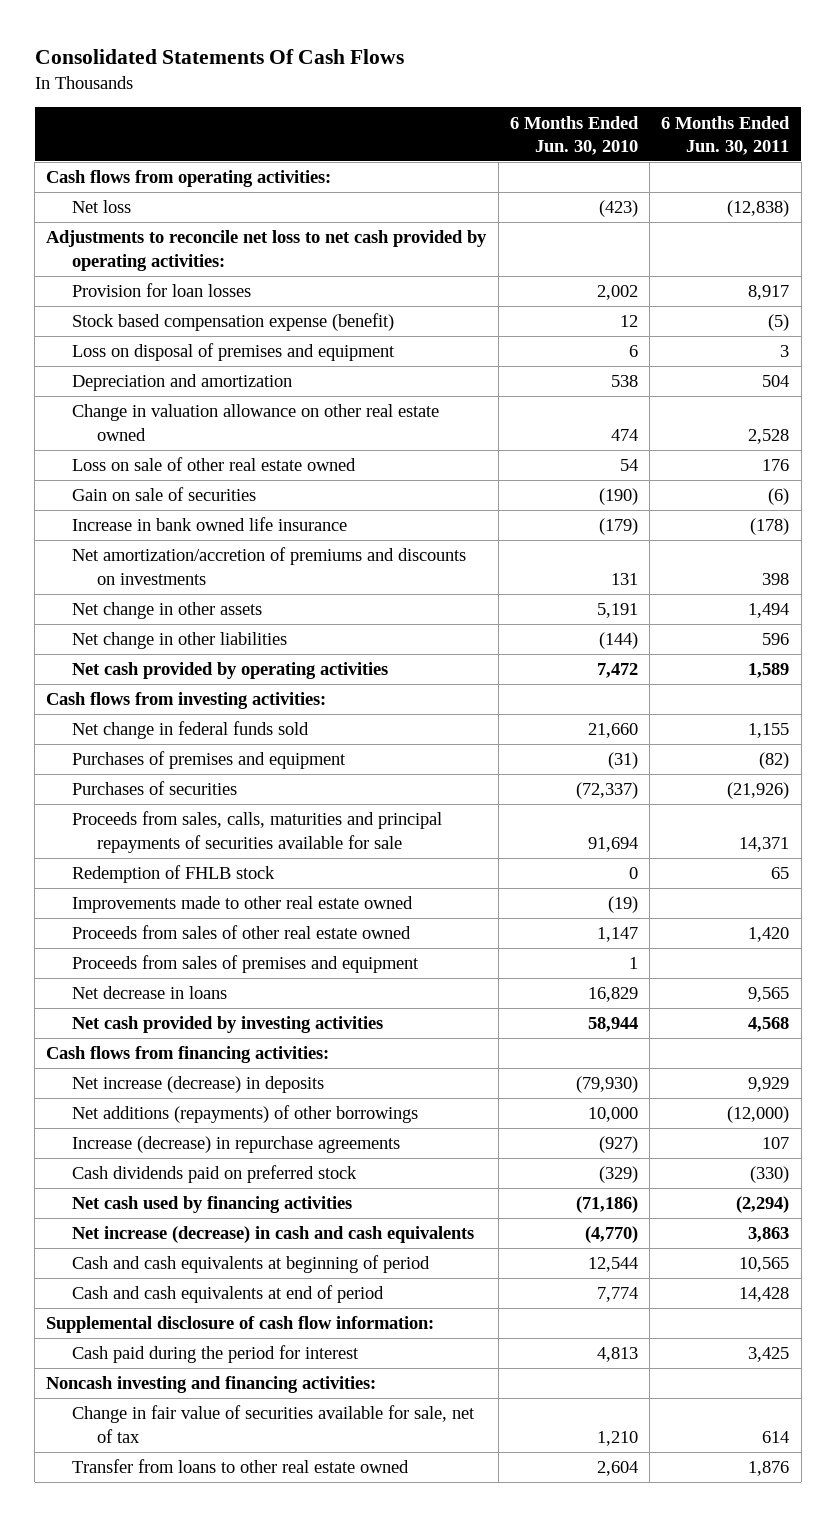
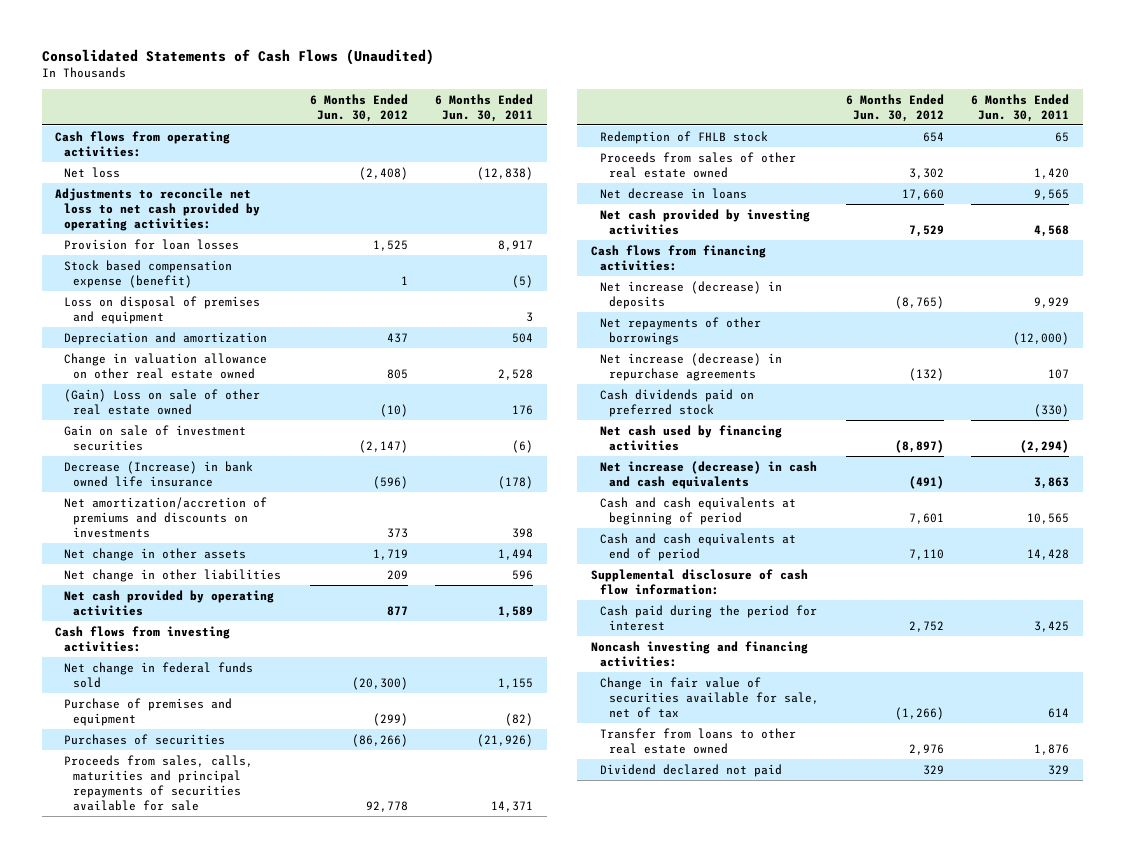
[34,48,404,64] Consolidated Statements Of Cash Flows -> [41,48,434,65] Consolidated Statements of Cash Flows (Unaudited)
[509,115,639,155] 6 Months Ended Jun. 30, 2010 -> none
none -> [310,93,409,122] 6 Months Ended Jun. 30, 2012
[71,457,356,472] Loss on sale of other real estate owned -> [64,388,261,415] (Gain) Loss on sale of other real estate owned
[71,487,256,502] Gain on sale of securities -> [64,424,247,451] Gain on sale of investment securities
[71,517,347,532] Increase in bank owned life insurance -> [64,460,254,487] Decrease (Increase) in bank owned life insurance
[71,751,346,770] Purchases of premises and equipment -> [64,697,233,726] Purchase of premises and equipment
[71,896,413,914] Improvements made to other real estate owned -> none
[71,955,419,974] Proceeds from sales of premises and equipment -> none
[71,1105,418,1124] Net additions (repayments) of other borrowings -> [599,316,761,345] Net repayments of other borrowings
[71,1136,400,1154] Increase (decrease) in repurchase agreements -> [599,352,782,381] Net increase (decrease) in repurchase agreements
none -> [599,763,782,777] Dividend declared not paid

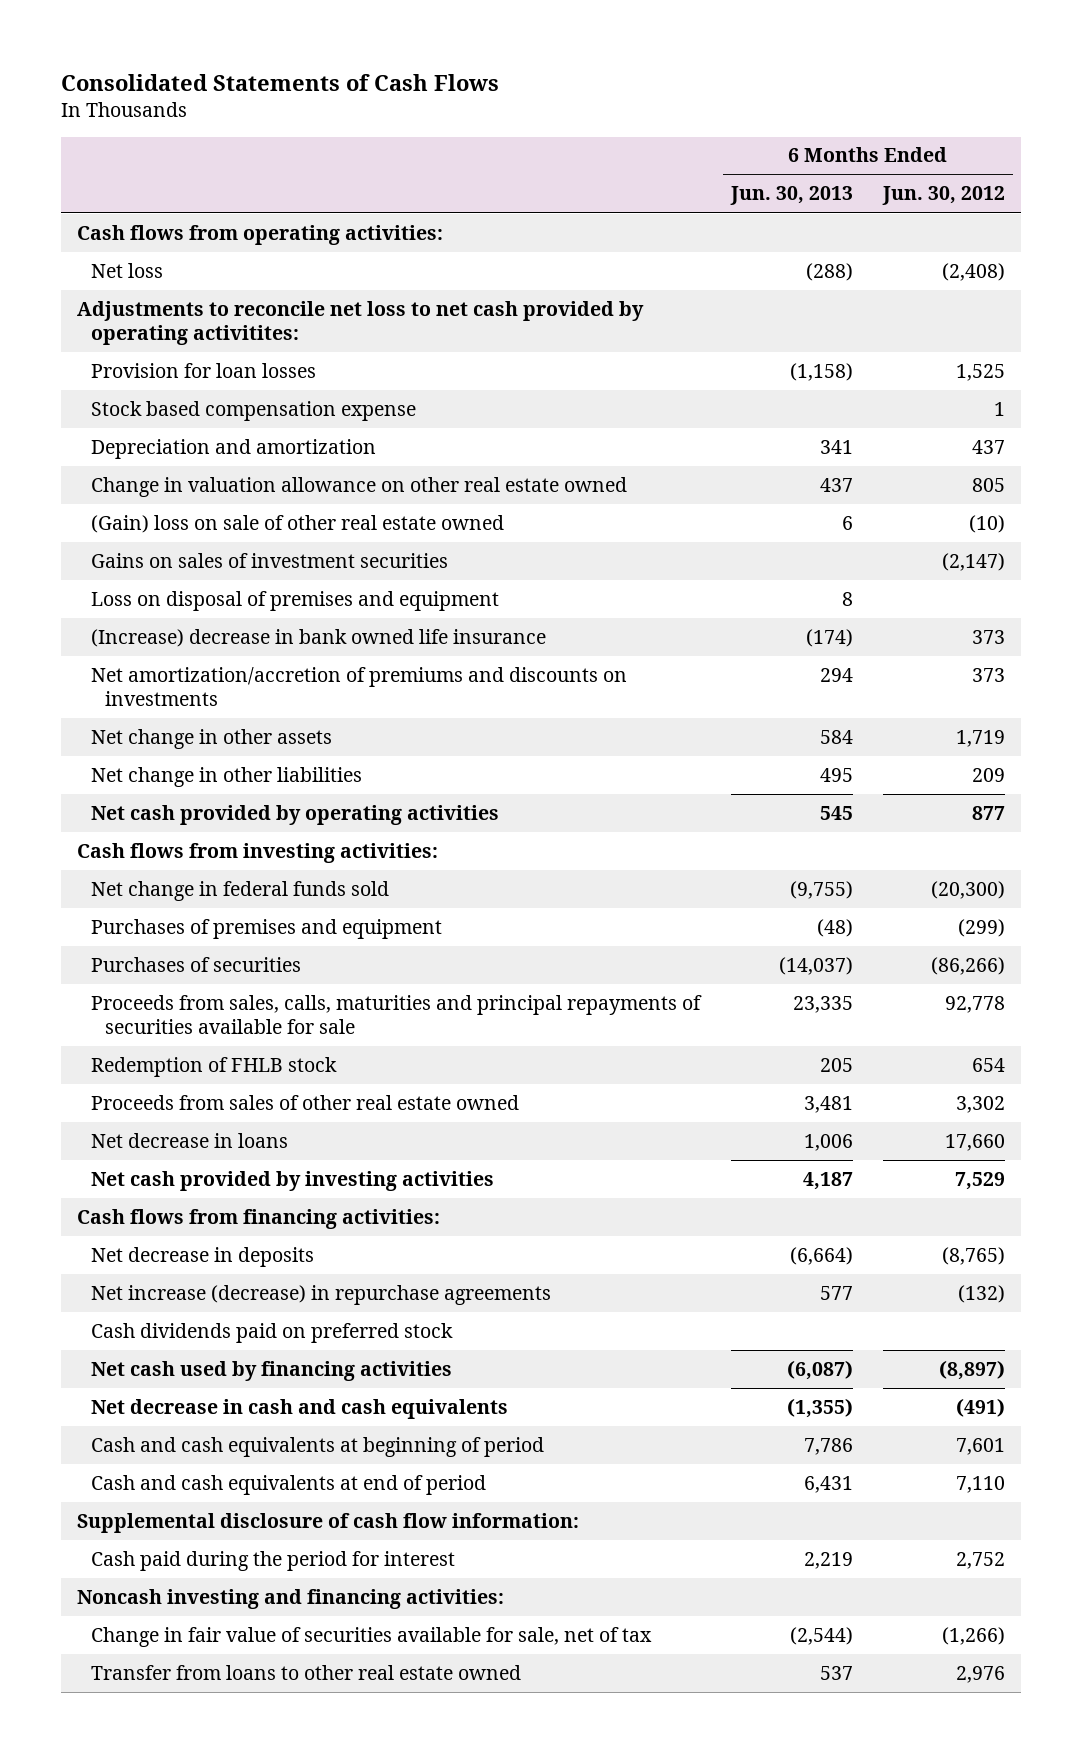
[41,48,434,65] Consolidated Statements of Cash Flows (Unaudited) -> [61,74,500,92] Consolidated Statements of Cash Flows
[435,93,534,122] 6 Months Ended Jun. 30, 2011 -> none
none -> [729,186,853,206] Jun. 30, 2013
[55,187,261,231] Adjustments to reconcile net loss to net cash provided by operating activities: -> [76,300,644,346] Adjustments to reconcile net loss to net cash provided by operating activitites:
[64,259,233,288] Stock based compensation expense (benefit) -> [91,400,417,421] Stock based compensation expense
[64,388,261,415] (Gain) Loss on sale of other real estate owned -> [91,514,505,533] (Gain) loss on sale of other real estate owned
[64,424,247,451] Gain on sale of investment securities -> [91,552,449,568] Gains on sales of investment securities
[64,295,261,324] Loss on disposal of premises and equipment -> [91,590,500,611] Loss on disposal of premises and equipment
[64,460,254,487] Decrease (Increase) in bank owned life insurance -> [91,628,547,647] (Increase) decrease in bank owned life insurance
[373,475,409,489] (596) -> [972,629,1006,644] 373
[64,697,233,726] Purchase of premises and equipment -> [91,918,443,939] Purchases of premises and equipment
[599,316,761,345] Net repayments of other borrowings -> none
[599,280,782,309] Net increase (decrease) in deposits -> [91,1246,315,1267] Net decrease in deposits
[599,460,817,489] Net increase (decrease) in cash and cash equivalents -> [91,1398,509,1419] Net decrease in cash and cash equivalents
[599,763,782,777] Dividend declared not paid -> none

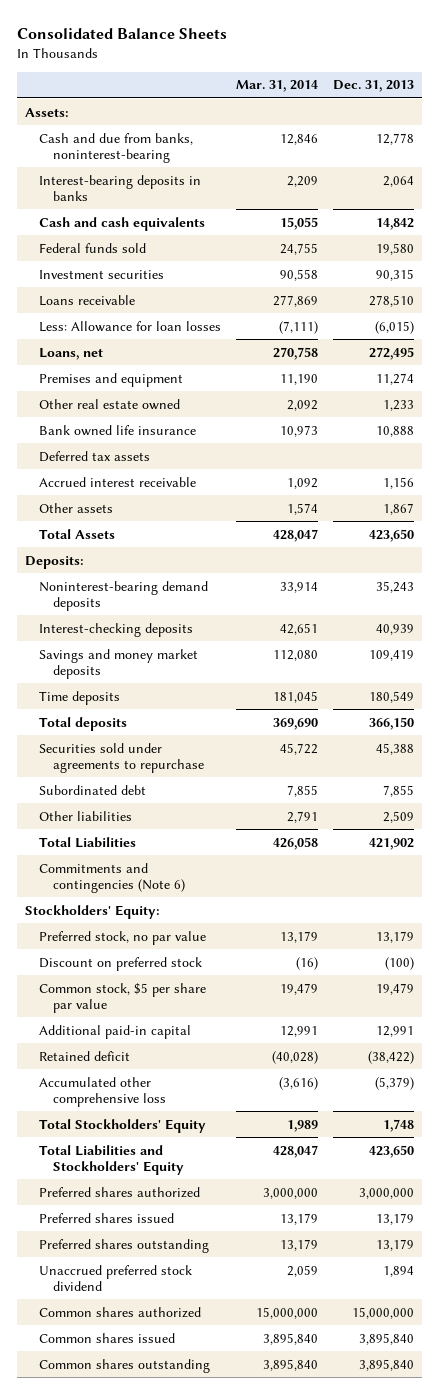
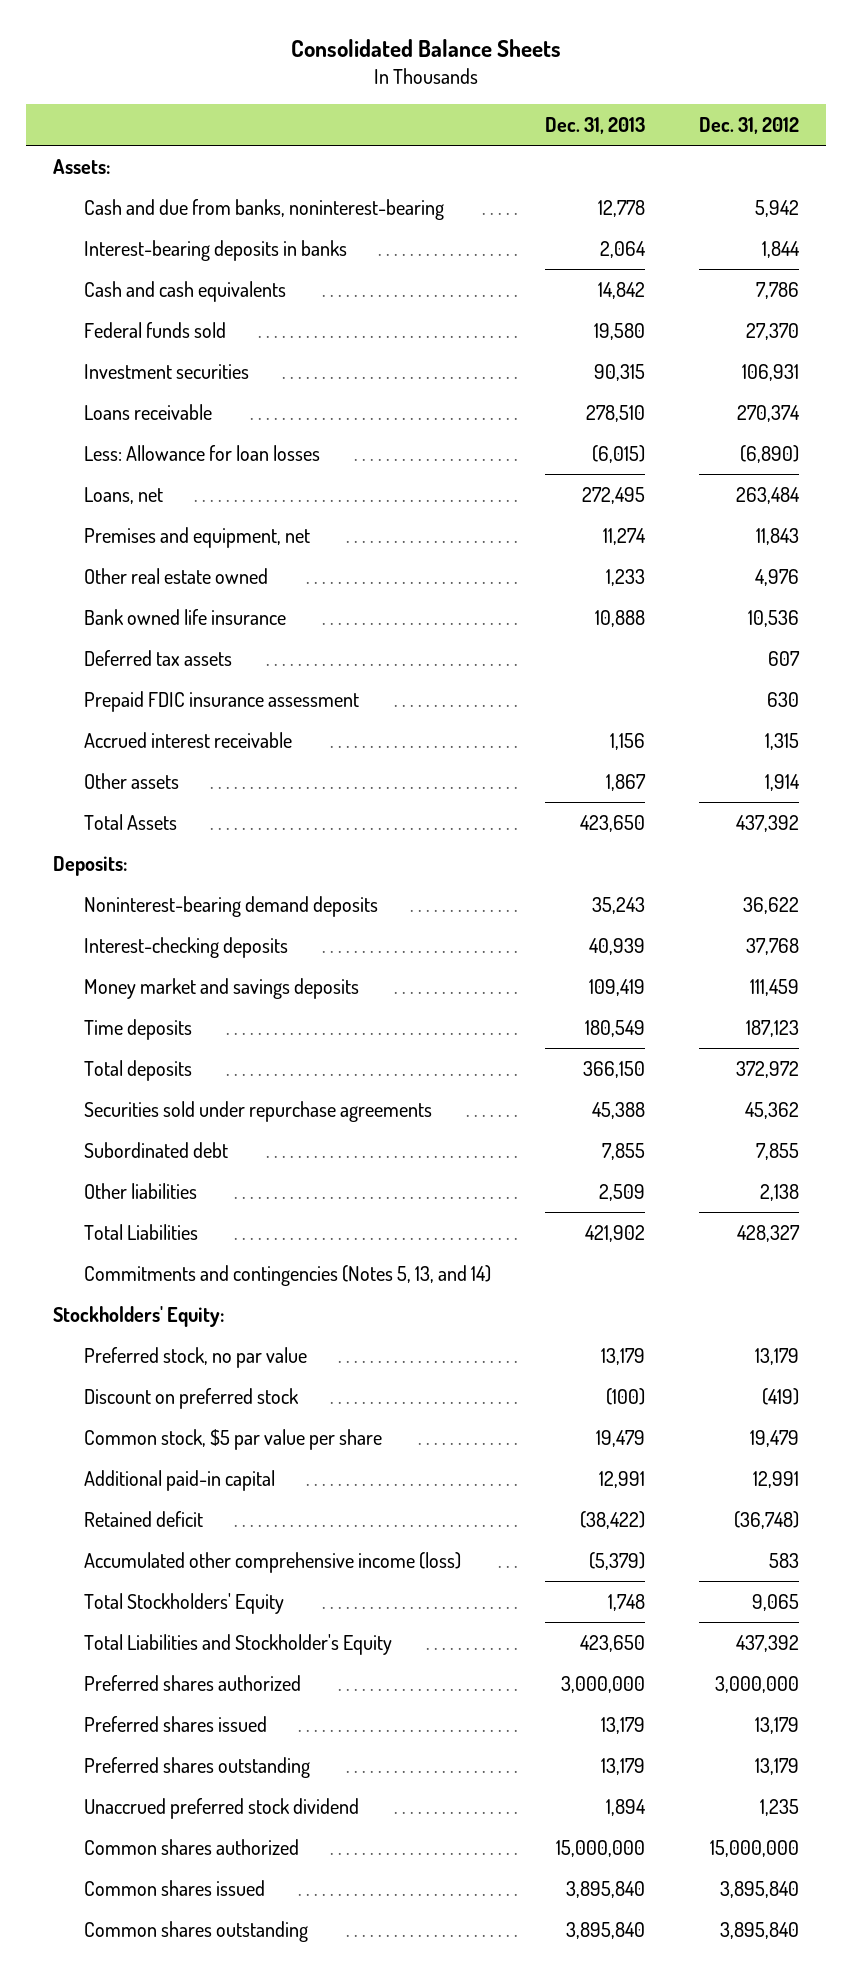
[236,80,319,93] Mar. 31, 2014 -> none
none -> [699,117,800,135] Dec. 31, 2012
[38,372,183,387] Premises and equipment -> [83,527,310,549] Premises and equipment, net
none -> [83,691,359,713] Prepaid FDIC insurance assessment
[38,648,198,679] Savings and money market deposits -> [83,978,359,1000] Money market and savings deposits
[38,742,204,773] Securities sold under agreements to repurchase -> [83,1101,432,1123] Securities sold under repurchase agreements
[38,862,185,893] Commitments and contingencies (Note 6) -> [83,1265,491,1287] Commitments and contingencies (Notes 5, 13, and 14)
[38,982,206,1013] Common stock, $5 per share par value -> [83,1429,382,1451] Common stock, $5 par value per share
[38,1076,166,1107] Accumulated other comprehensive loss -> [83,1552,461,1574] Accumulated other comprehensive income (loss)
[38,1144,184,1175] Total Liabilities and Stockholders' Equity -> [83,1634,392,1656] Total Liabilities and Stockholder's Equity

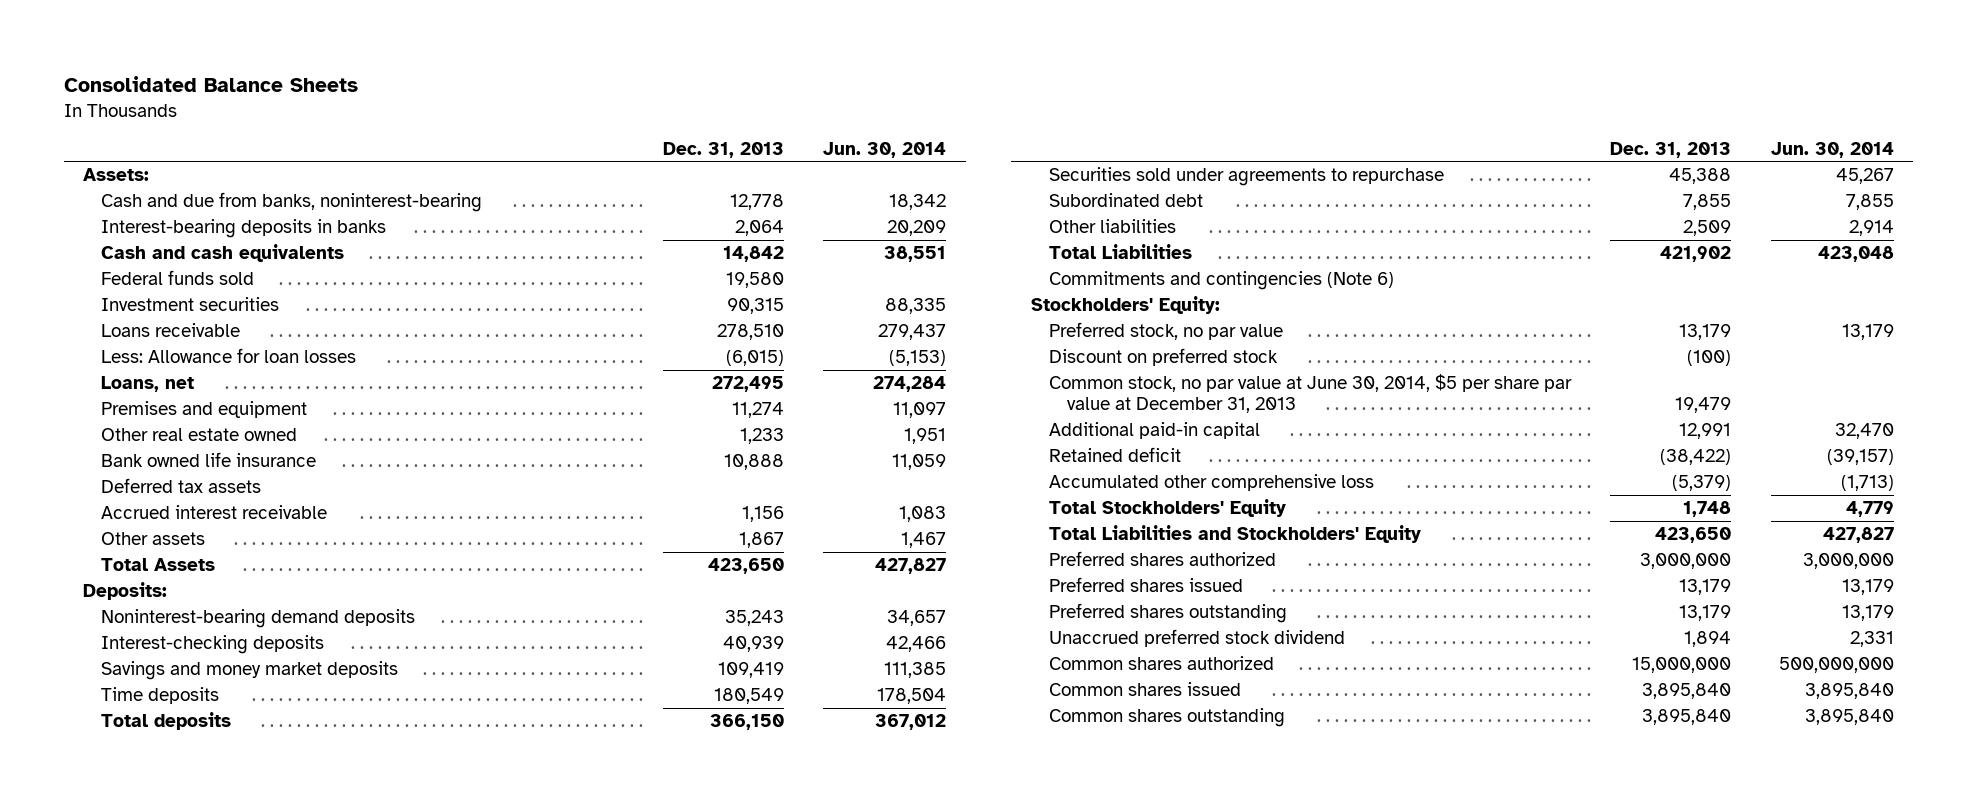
[699,117,800,135] Dec. 31, 2012 -> none
none -> [822,141,946,158] Jun. 30, 2014
[83,527,310,549] Premises and equipment, net -> [101,401,308,419] Premises and equipment
[83,691,359,713] Prepaid FDIC insurance assessment -> none
[83,978,359,1000] Money market and savings deposits -> [101,661,399,681] Savings and money market deposits
[83,1101,432,1123] Securities sold under repurchase agreements -> [1049,167,1445,187] Securities sold under agreements to repurchase
[83,1265,491,1287] Commitments and contingencies (Notes 5, 13, and 14) -> [1049,271,1395,291] Commitments and contingencies (Note 6)
[83,1429,382,1451] Common stock, $5 par value per share -> [1049,374,1573,414] Common stock, no par value at June 30, 2014, $5 per share par value at December 31, 2013
[83,1552,461,1574] Accumulated other comprehensive income (loss) -> [1049,474,1375,492] Accumulated other comprehensive loss
[83,1634,392,1656] Total Liabilities and Stockholder's Equity -> [1049,525,1422,544] Total Liabilities and Stockholders' Equity

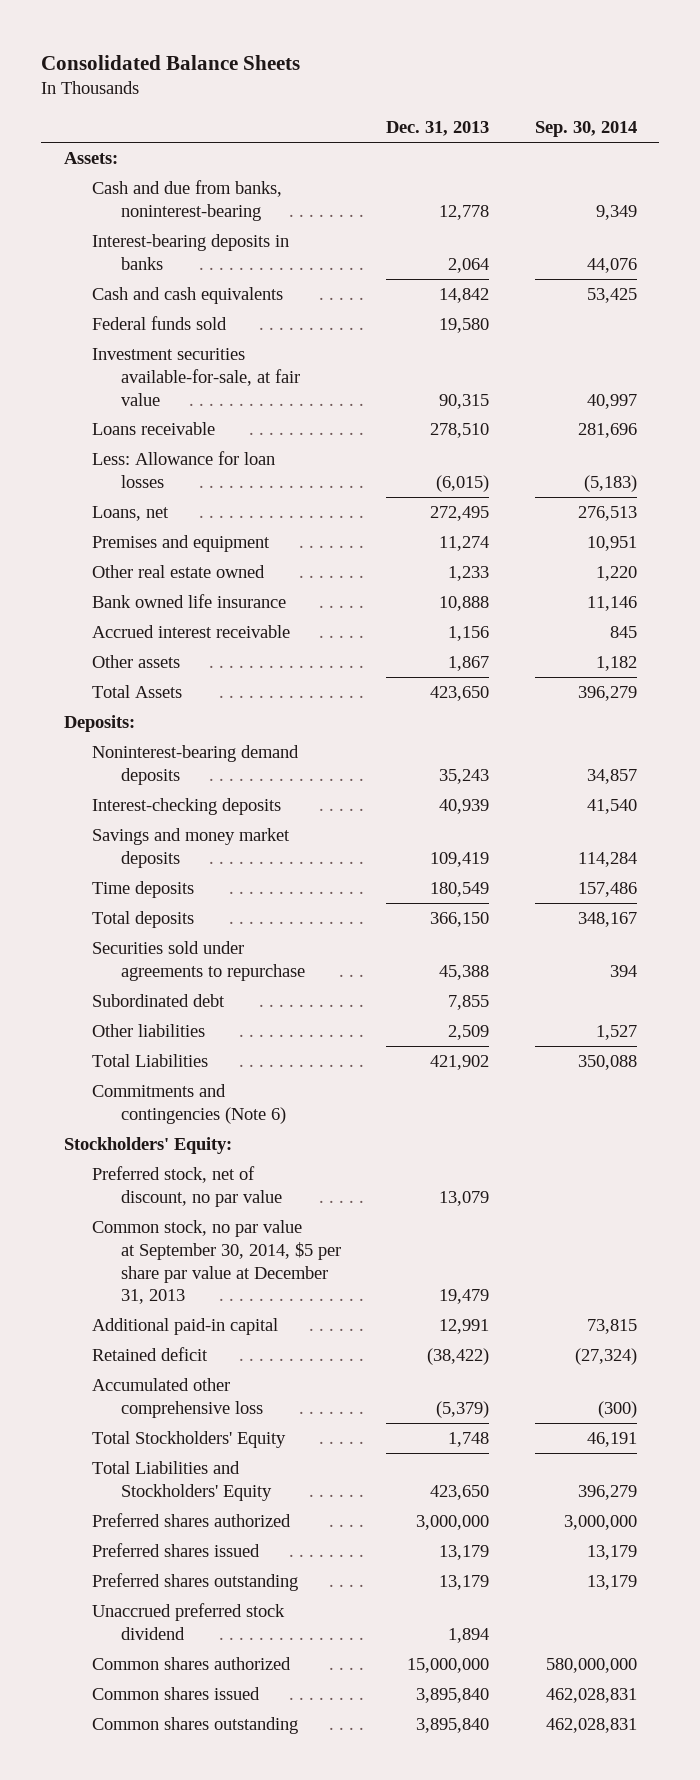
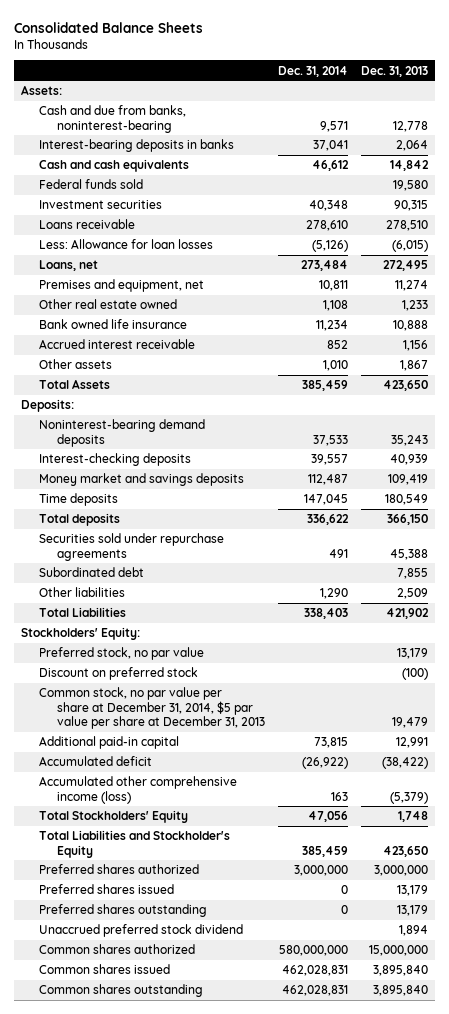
[534,121,637,138] Sep. 30, 2014 -> none
none -> [277,65,348,77] Dec. 31, 2014
[92,347,301,406] Investment securities available-for-sale, at fair value -> [38,200,162,210] Investment securities
[92,534,271,552] Premises and equipment -> [38,279,204,293] Premises and equipment, net
[92,827,291,868] Savings and money market deposits -> [38,473,244,487] Money market and savings deposits
[92,940,306,981] Securities sold under agreements to repurchase -> [38,533,224,561] Securities sold under repurchase agreements
[92,1083,287,1124] Commitments and contingencies (Note 6) -> none
[92,1165,283,1207] Preferred stock, net of discount, no par value -> [38,647,204,661] Preferred stock, no par value
[439,1190,490,1206] 13,079 -> [397,648,429,660] 13,179
none -> [38,667,198,681] Discount on preferred stock
[92,1219,342,1305] Common stock, no par value at September 30, 2014, $5 per share par value at December 31, 2013 -> [38,687,265,730] Common stock, no par value per share at December 31, 2014, $5 par value per share at December 31, 2013
[92,1346,209,1361] Retained deficit -> [38,756,152,767] Accumulated deficit
[92,1377,264,1418] Accumulated other comprehensive loss -> [38,776,237,804] Accumulated other comprehensive income (loss)
[92,1460,273,1501] Total Liabilities and Stockholders' Equity -> [38,830,230,858] Total Liabilities and Stockholder's Equity

